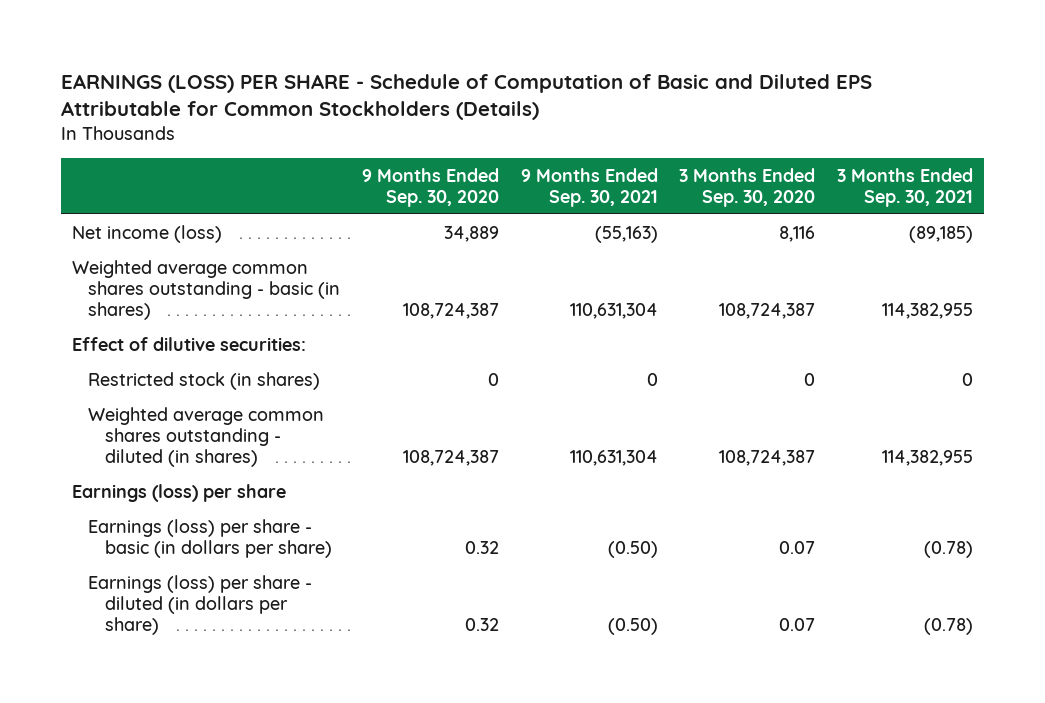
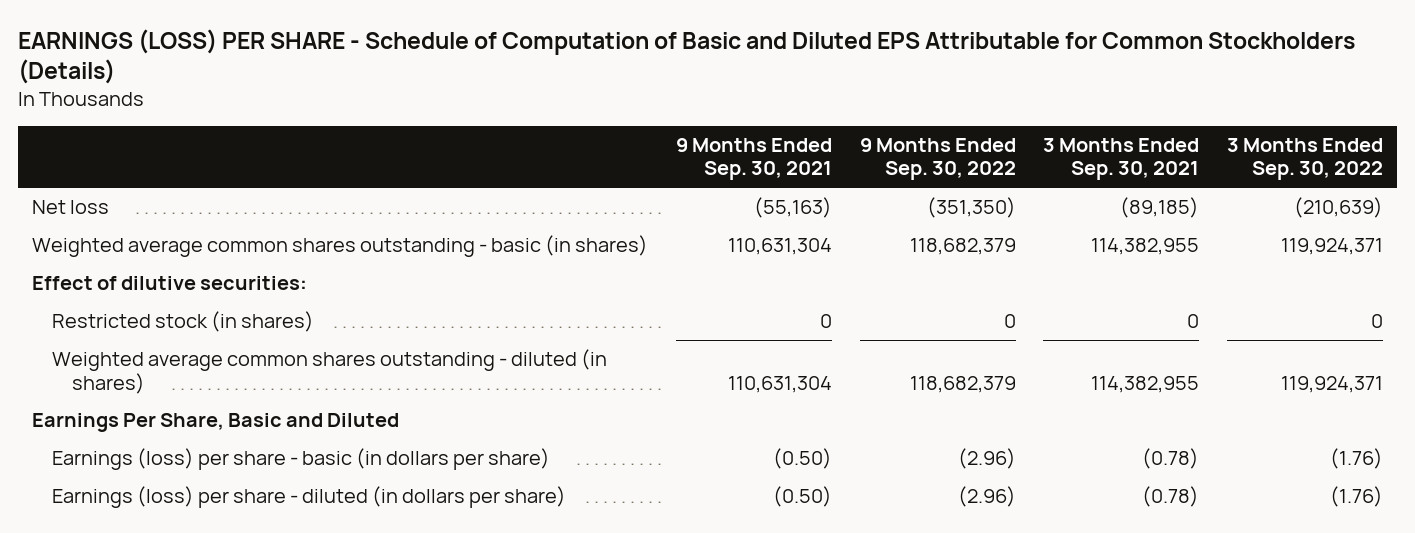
[361,167,499,207] 9 Months Ended Sep. 30, 2020 -> none
[679,167,816,207] 3 Months Ended Sep. 30, 2020 -> none
none -> [859,137,1016,181] 9 Months Ended Sep. 30, 2022
none -> [1227,137,1384,181] 3 Months Ended Sep. 30, 2022
[71,224,222,243] Net income (loss) -> [31,200,109,215] Net loss
[71,483,286,502] Earnings (loss) per share -> none
none -> [31,413,399,433] Earnings Per Share, Basic and Diluted

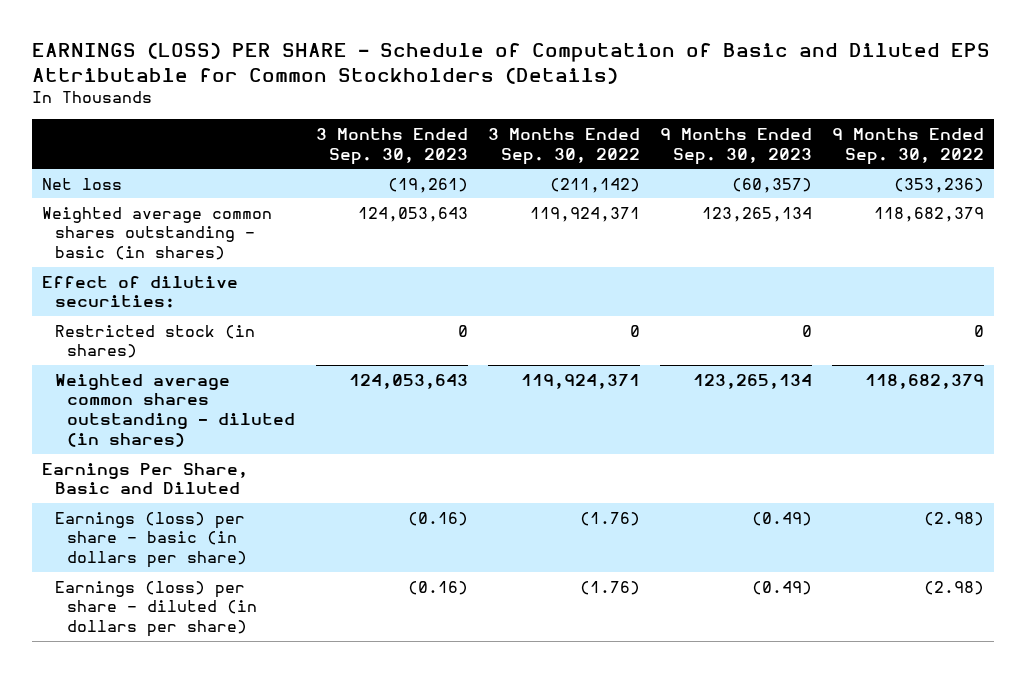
[675,137,832,181] 9 Months Ended Sep. 30, 2021 -> none
[1043,137,1200,181] 3 Months Ended Sep. 30, 2021 -> none
none -> [315,127,468,165] 3 Months Ended Sep. 30, 2023
none -> [659,127,812,165] 9 Months Ended Sep. 30, 2023
[926,197,1016,219] (351,350) -> [893,177,984,193] (353,236)
[1294,197,1384,219] (210,639) -> [549,177,640,193] (211,142)
[957,448,1016,470] (2.96) -> [923,511,984,526] (2.98)
[957,486,1016,508] (2.96) -> [923,580,984,595] (2.98)

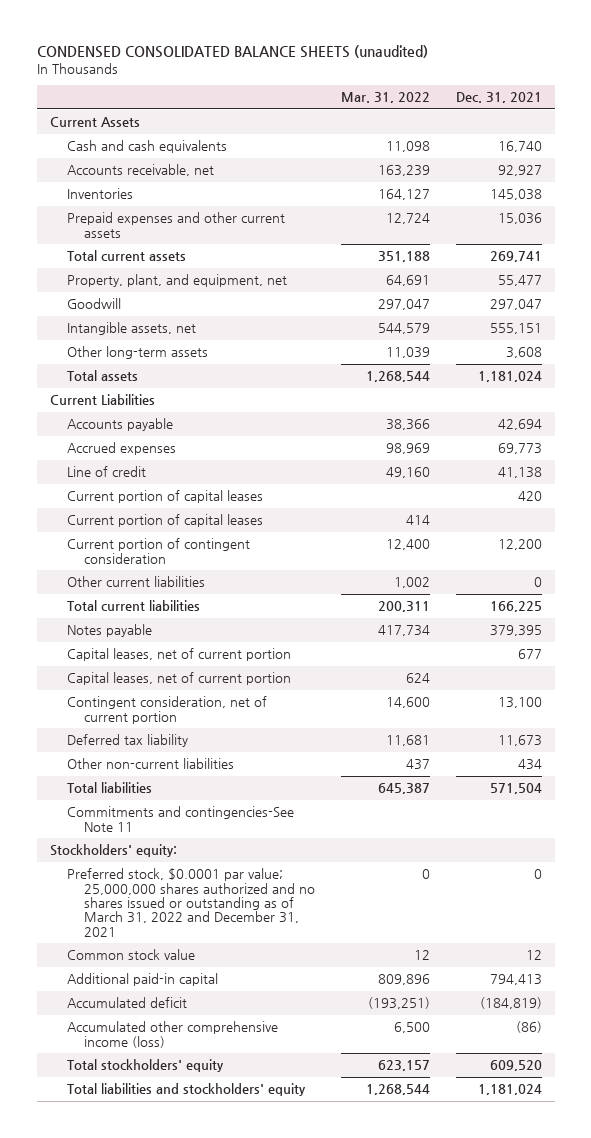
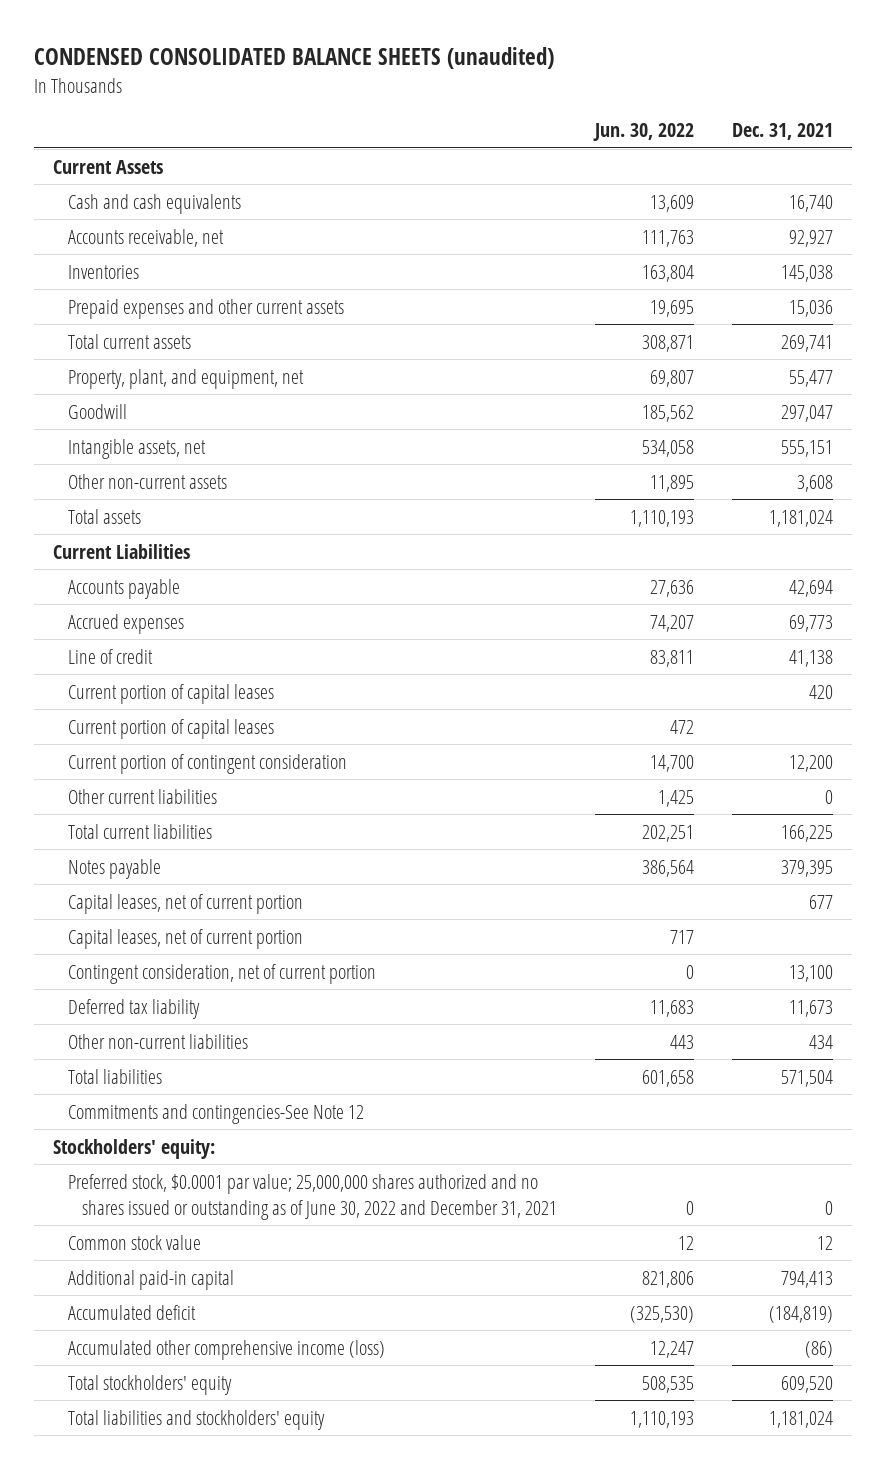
[340,92,430,104] Mar. 31, 2022 -> none
none -> [593,123,695,142] Jun. 30, 2022
[66,346,208,360] Other long-term assets -> [67,473,227,489] Other non-current assets
[66,806,294,832] Commitments and contingencies-See Note 11 -> [67,1103,364,1124] Commitments and contingencies-See Note 12
[66,868,316,937] Preferred stock, $0.0001 par value; 25,000,000 shares authorized and no shares issued or outstanding as of March 31, 2022 and December 31, 2021 -> [67,1173,558,1220] Preferred stock, $0.0001 par value; 25,000,000 shares authorized and no shares issued or outstanding as of June 30, 2022 and December 31, 2021

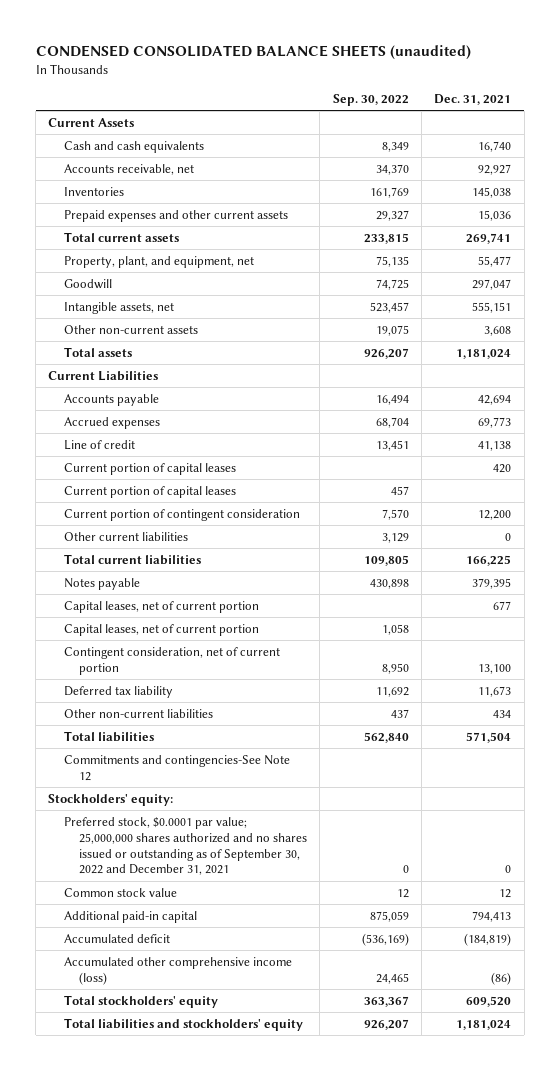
[593,123,695,142] Jun. 30, 2022 -> none
none -> [332,93,409,106] Sep. 30, 2022
[67,1173,558,1220] Preferred stock, $0.0001 par value; 25,000,000 shares authorized and no shares issued or outstanding as of June 30, 2022 and December 31, 2021 -> [63,817,308,876] Preferred stock, $0.0001 par value; 25,000,000 shares authorized and no shares issued or outstanding as of September 30, 2022 and December 31, 2021

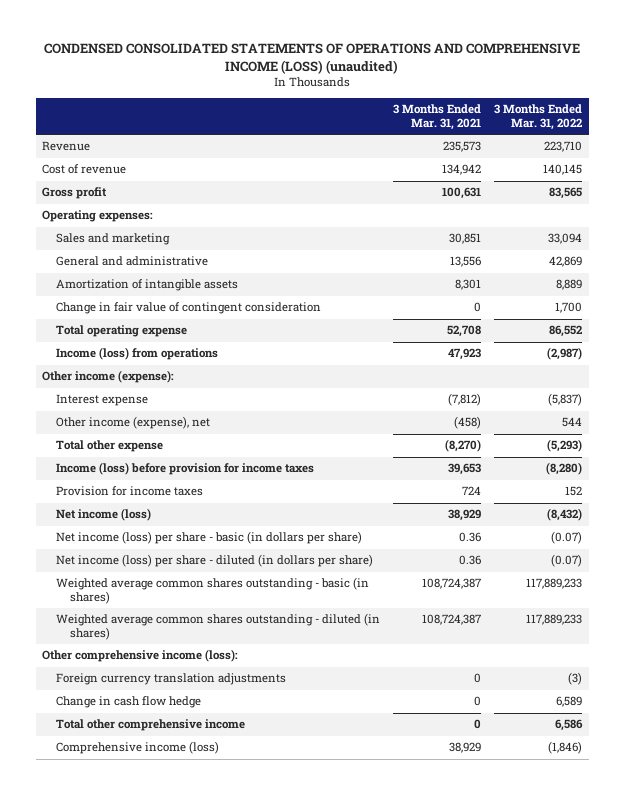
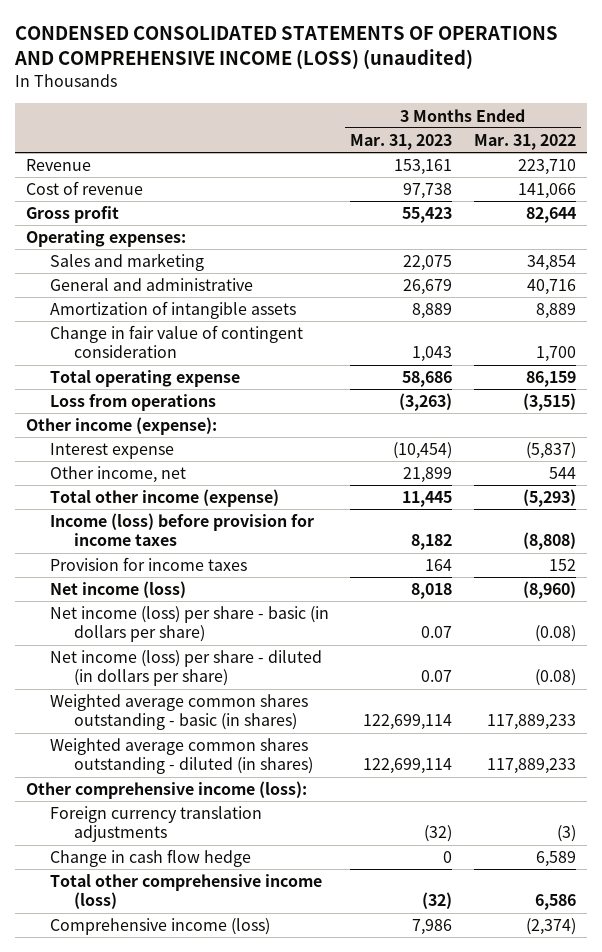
[393,104,482,130] 3 Months Ended Mar. 31, 2021 -> none
none -> [350,133,453,150] Mar. 31, 2023
[543,164,583,176] 140,145 -> [517,183,576,200] 141,066
[549,187,583,200] 83,565 -> [525,207,576,224] 82,644
[548,233,583,245] 33,094 -> [526,255,576,272] 34,854
[549,256,583,268] 42,869 -> [526,279,576,296] 40,716
[549,325,583,338] 86,552 -> [525,371,576,388] 86,159
[56,347,219,361] Income (loss) from operations -> [50,394,217,412] Loss from operations
[547,347,583,361] (2,987) -> [522,393,576,412] (3,515)
[56,416,211,430] Other income (expense), net -> [50,466,187,484] Other income, net
[56,440,164,453] Total other expense -> [50,489,280,508] Total other income (expense)
[546,462,583,476] (8,280) -> [522,532,576,551] (8,808)
[547,508,583,522] (8,432) -> [522,581,576,600] (8,960)
[551,531,583,545] (0.07) -> [534,625,576,643] (0.08)
[551,554,583,568] (0.07) -> [534,669,576,687] (0.08)
[56,719,246,732] Total other comprehensive income -> [50,874,323,910] Total other comprehensive income (loss)
[548,741,583,755] (1,846) -> [525,918,576,936] (2,374)

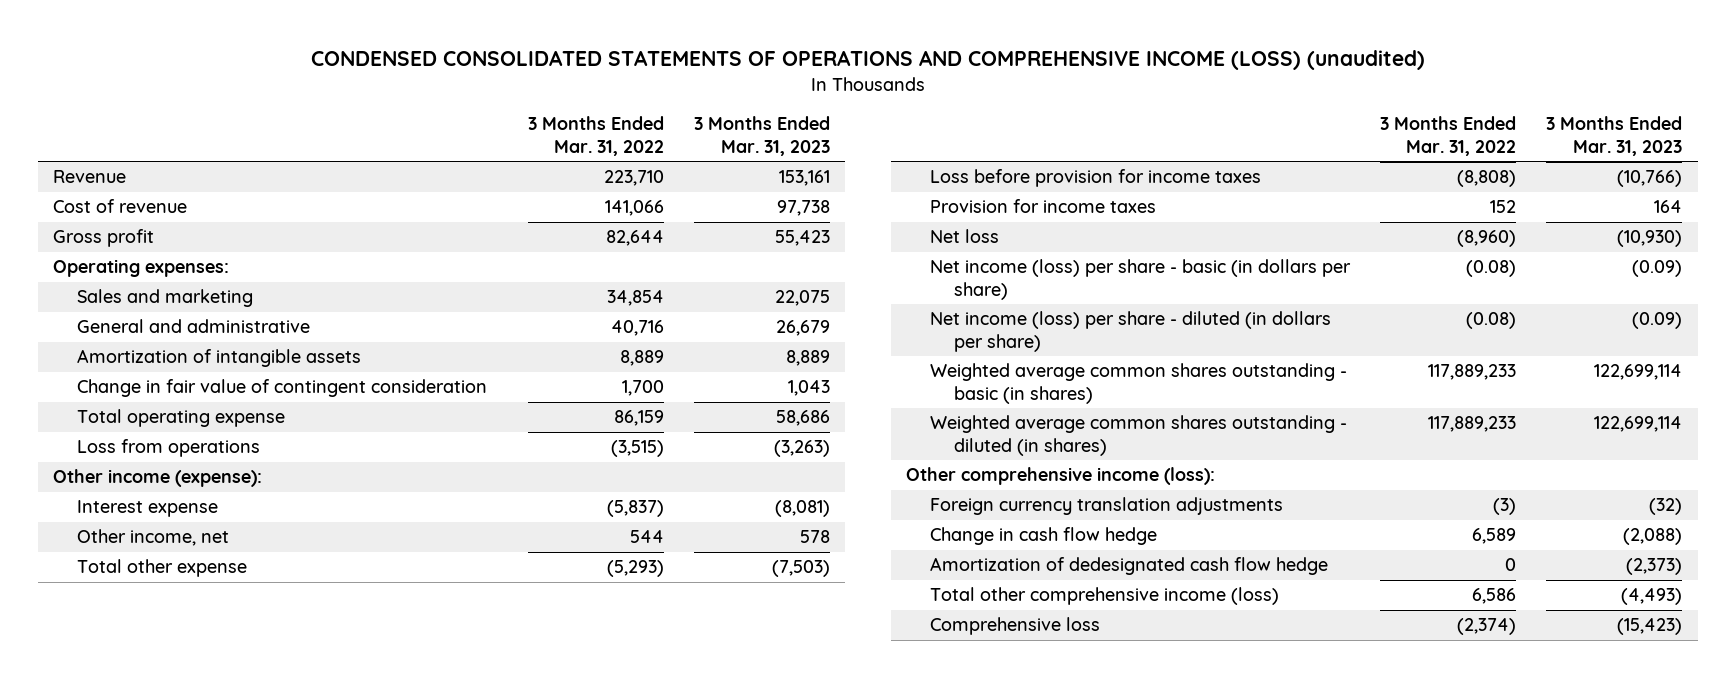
[393,442,453,460] (10,454) -> [774,500,830,518] (8,081)
[403,467,453,484] 21,899 -> [799,530,830,544] 578
[50,489,280,508] Total other income (expense) -> [77,559,248,578] Total other expense
[402,491,453,508] 11,445 -> [771,560,830,578] (7,503)
[50,513,315,547] Income (loss) before provision for income taxes -> [929,169,1261,188] Loss before provision for income taxes
[411,534,453,551] 8,182 -> [1617,170,1683,188] (10,766)
[50,581,187,599] Net income (loss) -> [929,229,999,244] Net loss
[411,583,453,600] 8,018 -> [1617,230,1683,248] (10,930)
[421,626,453,639] 0.07 -> [1632,260,1683,278] (0.09)
[421,670,453,683] 0.07 -> [1632,312,1683,330] (0.09)
[443,851,453,864] 0 -> [1623,528,1683,546] (2,088)
none -> [929,557,1328,576] Amortization of dedesignated cash flow hedge
[422,892,453,910] (32) -> [1621,588,1683,606] (4,493)
[50,918,271,936] Comprehensive income (loss) -> [929,617,1100,636] Comprehensive loss
[412,919,453,936] 7,986 -> [1617,618,1683,636] (15,423)

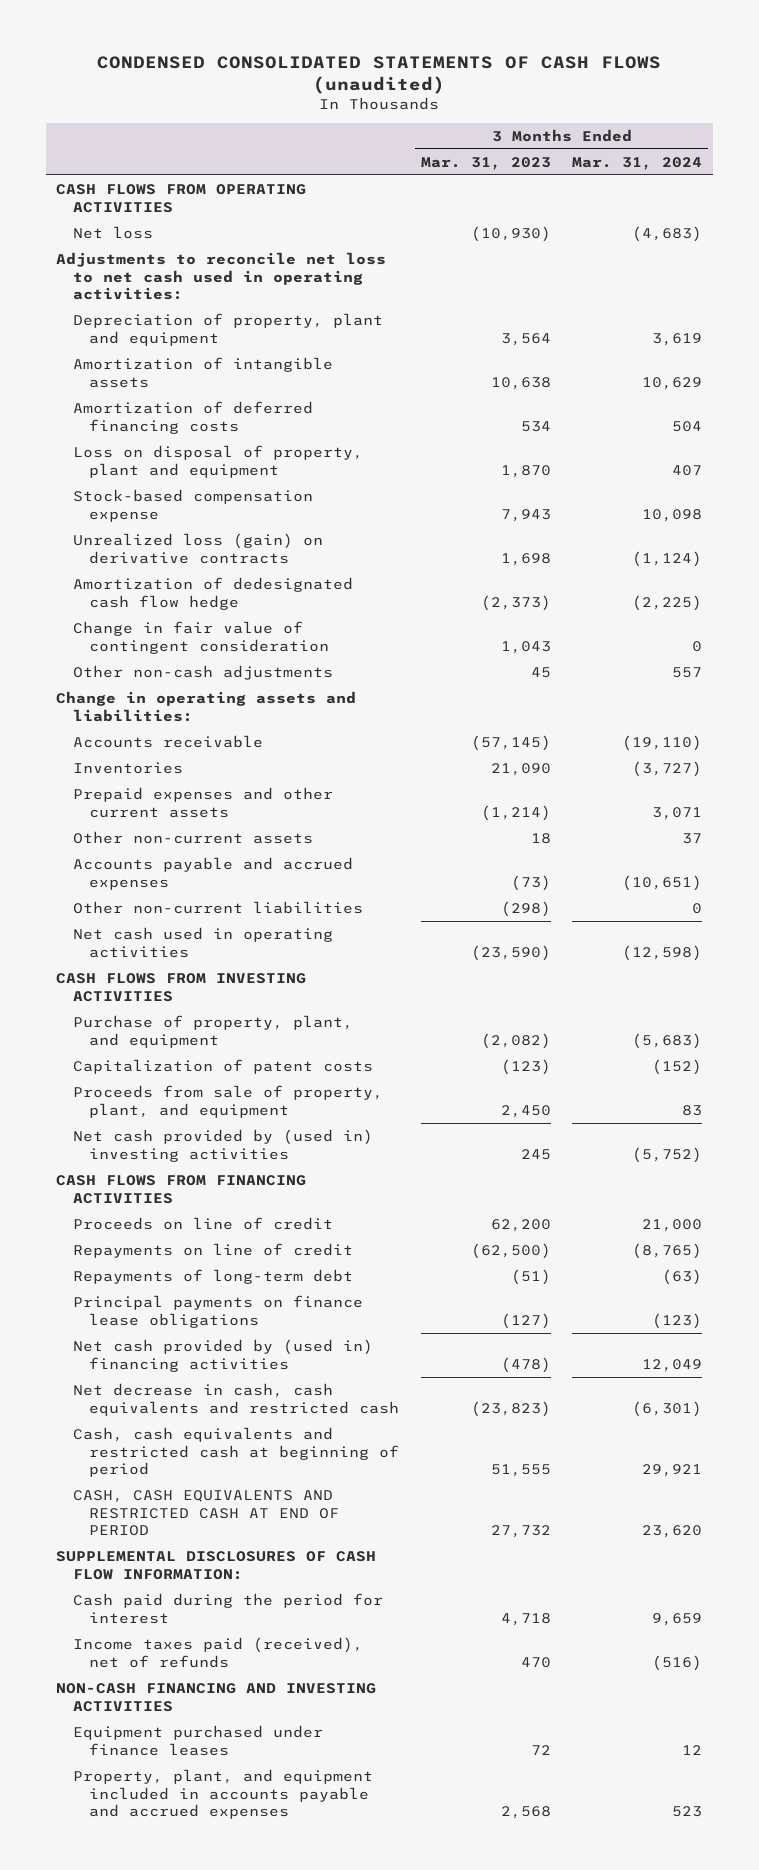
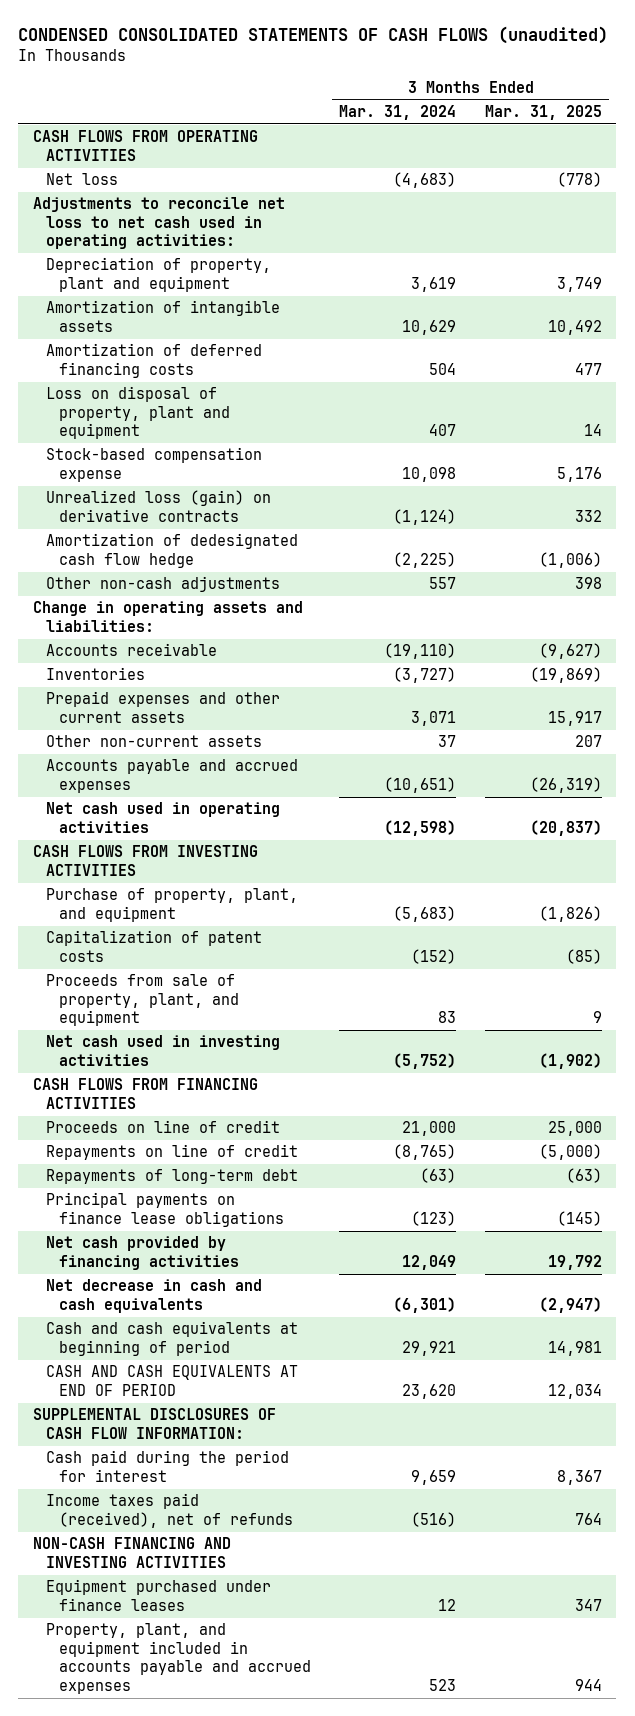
[420,156,551,170] Mar. 31, 2023 -> none
none -> [485,105,603,121] Mar. 31, 2025
[72,620,330,654] Change in fair value of contingent consideration -> none
[72,900,363,914] Other non-current liabilities -> none
[72,1128,373,1162] Net cash provided by (used in) investing activities -> [45,1035,280,1066] Net cash used in investing activities
[72,1338,373,1372] Net cash provided by (used in) financing activities -> [45,1236,239,1270] Net cash provided by financing activities
[72,1382,400,1416] Net decrease in cash, cash equivalents and restricted cash -> [45,1279,262,1313] Net decrease in cash and cash equivalents
[72,1426,400,1478] Cash, cash equivalents and restricted cash at beginning of period -> [45,1321,298,1356] Cash and cash equivalents at beginning of period
[72,1489,340,1537] CASH, CASH EQUIVALENTS AND RESTRICTED CASH AT END OF PERIOD -> [45,1365,298,1396] CASH AND CASH EQUIVALENTS AT END OF PERIOD

